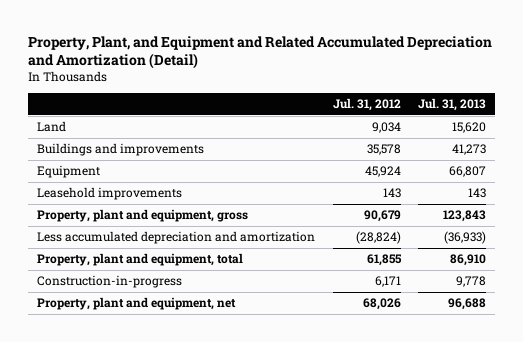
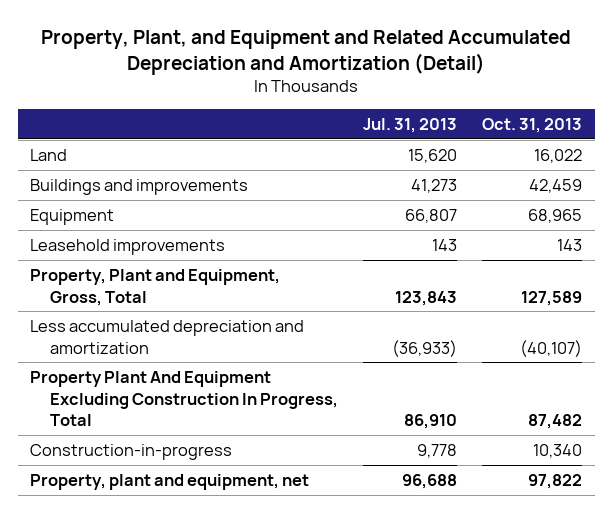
[332,98,401,112] Jul. 31, 2012 -> none
none -> [482,118,583,134] Oct. 31, 2013
[36,209,248,223] Property, plant and equipment, gross -> [30,268,281,306] Property, Plant and Equipment, Gross, Total
[36,253,243,267] Property, plant and equipment, total -> [30,370,338,427] Property Plant And Equipment Excluding Construction In Progress, Total

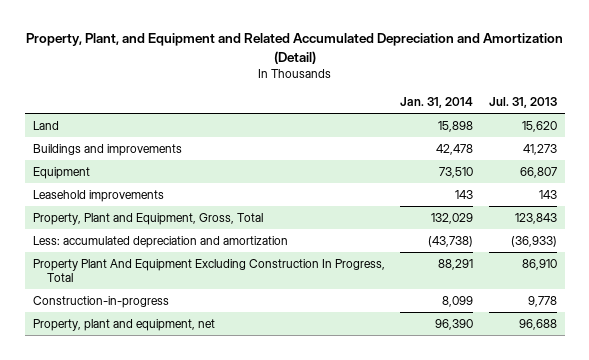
[482,118,583,134] Oct. 31, 2013 -> none
none -> [400,96,474,108] Jan. 31, 2014
[30,319,305,354] Less accumulated depreciation and amortization -> [32,236,288,249] Less: accumulated depreciation and amortization

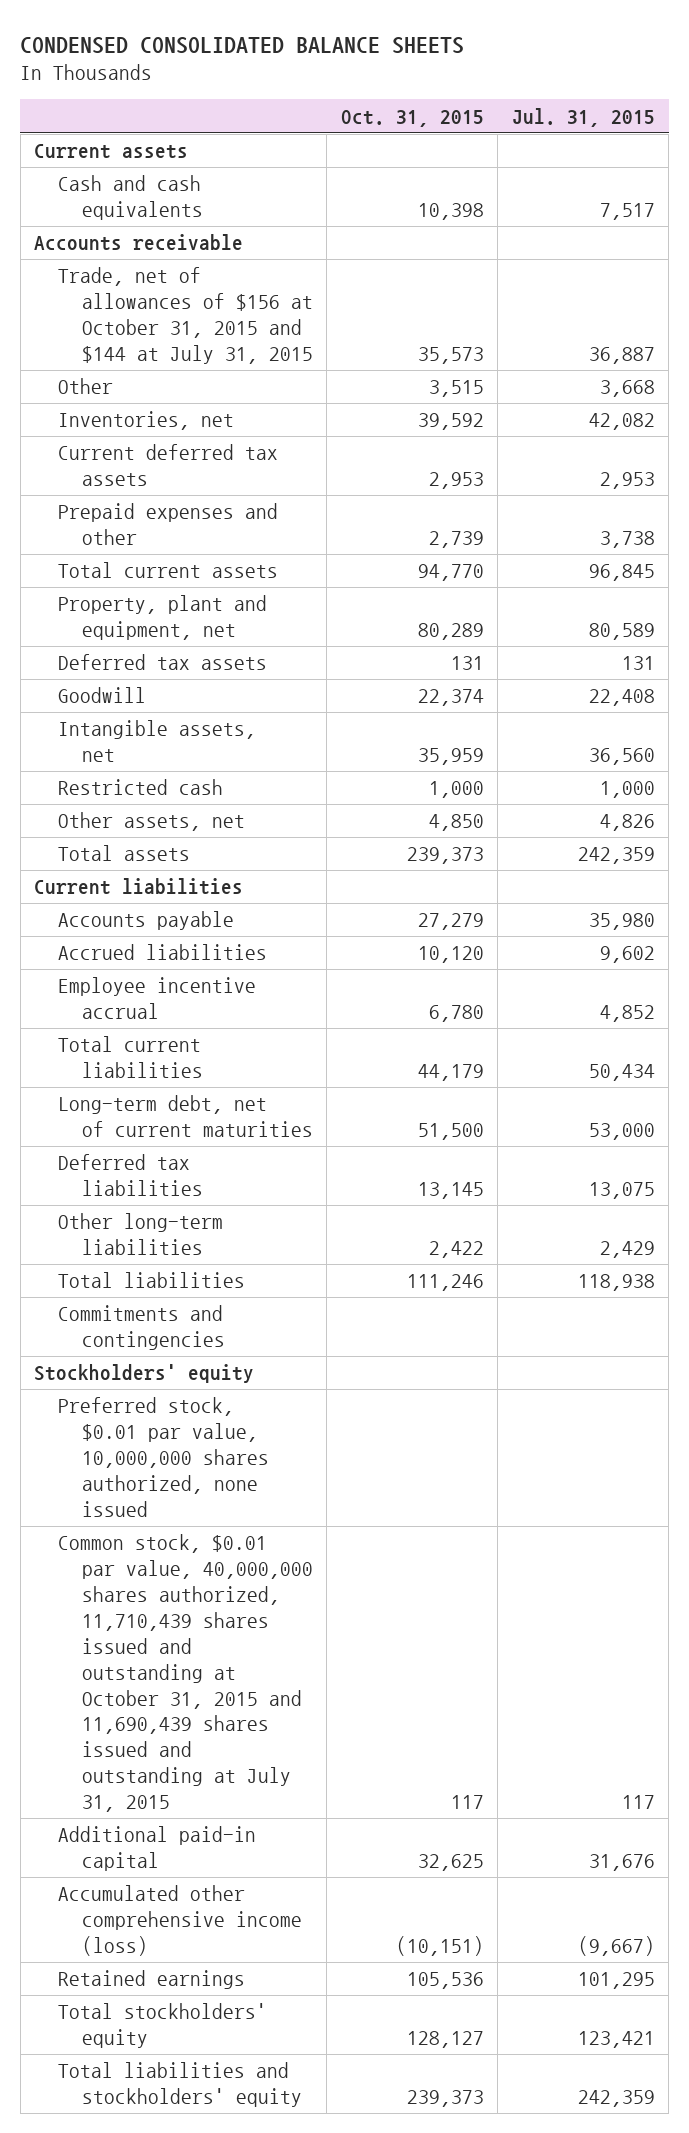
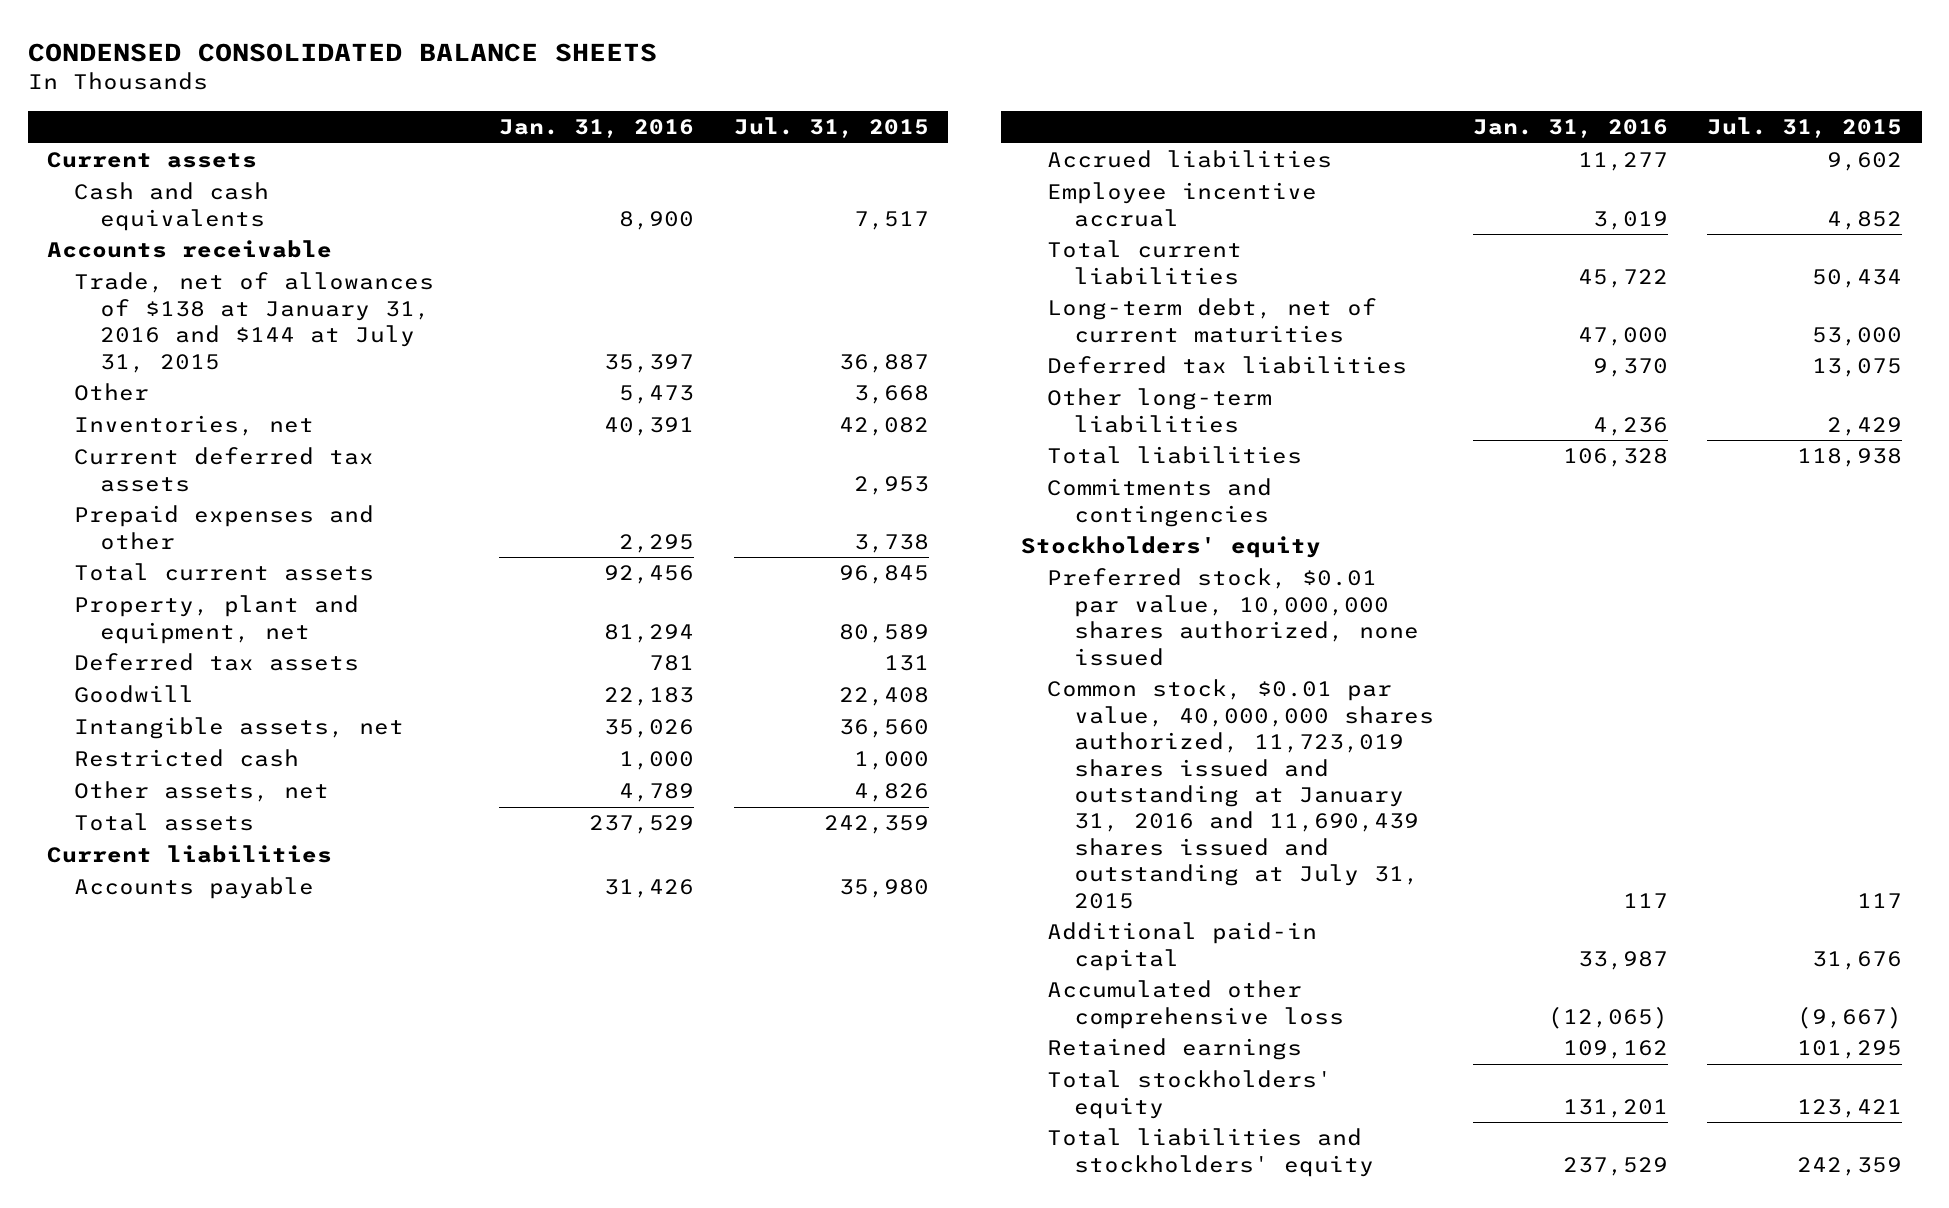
[340,109,484,127] Oct. 31, 2015 -> none
none -> [499,118,695,138] Jan. 31, 2016
[57,267,313,364] Trade, net of allowances of $156 at October 31, 2015 and $144 at July 31, 2015 -> [73,272,434,373] Trade, net of allowances of $138 at January 31, 2016 and $144 at July 31, 2015
[57,1534,313,1813] Common stock, $0.01 par value, 40,000,000 shares authorized, 11,710,439 shares issued and outstanding at October 31, 2015 and 11,690,439 shares issued and outstanding at July 31, 2015 -> [1047,679,1434,909] Common stock, $0.01 par value, 40,000,000 shares authorized, 11,723,019 shares issued and outstanding at January 31, 2016 and 11,690,439 shares issued and outstanding at July 31, 2015
[57,1885,302,1956] Accumulated other comprehensive income (loss) -> [1047,980,1344,1029] Accumulated other comprehensive loss

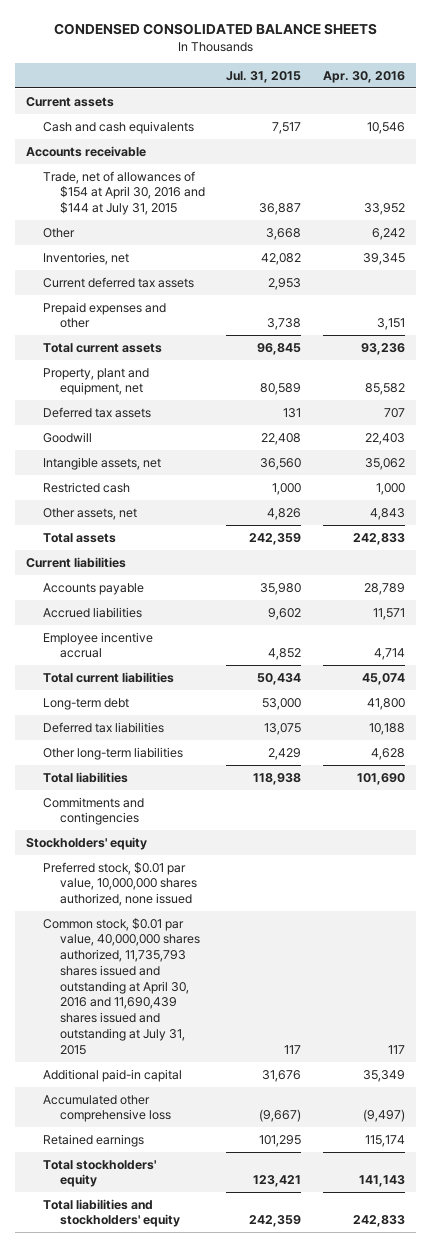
[499,118,695,138] Jan. 31, 2016 -> none
none -> [323,71,406,84] Apr. 30, 2016
[73,272,434,373] Trade, net of allowances of $138 at January 31, 2016 and $144 at July 31, 2015 -> [42,170,205,216] Trade, net of allowances of $154 at April 30, 2016 and $144 at July 31, 2015
[1047,298,1378,343] Long-term debt, net of current maturities -> [42,697,129,710] Long-term debt
[1047,679,1434,909] Common stock, $0.01 par value, 40,000,000 shares authorized, 11,723,019 shares issued and outstanding at January 31, 2016 and 11,690,439 shares issued and outstanding at July 31, 2015 -> [42,917,200,1055] Common stock, $0.01 par value, 40,000,000 shares authorized, 11,735,793 shares issued and outstanding at April 30, 2016 and 11,690,439 shares issued and outstanding at July 31, 2015

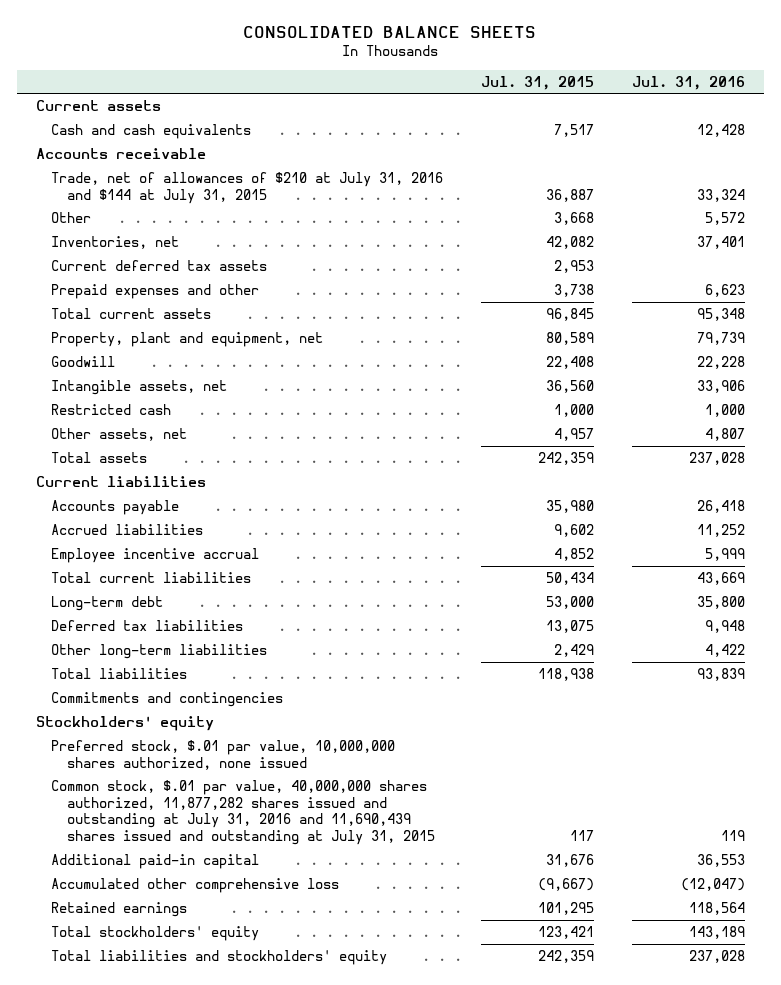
[53,23,377,36] CONDENSED CONSOLIDATED BALANCE SHEETS -> [243,25,537,38] CONSOLIDATED BALANCE SHEETS
[323,71,406,84] Apr. 30, 2016 -> none
none -> [631,75,745,90] Jul. 31, 2016
[42,170,205,216] Trade, net of allowances of $154 at April 30, 2016 and $144 at July 31, 2015 -> [51,171,444,204] Trade, net of allowances of $210 at July 31, 2016 and $144 at July 31, 2015
[42,406,151,418] Deferred tax assets -> none
[267,507,302,520] 4,826 -> [554,427,595,441] 4,957
[42,861,197,907] Preferred stock, $0.01 par value, 10,000,000 shares authorized, none issued -> [51,739,396,770] Preferred stock, $.01 par value, 10,000,000 shares authorized, none issued
[42,917,200,1055] Common stock, $0.01 par value, 40,000,000 shares authorized, 11,735,793 shares issued and outstanding at April 30, 2016 and 11,690,439 shares issued and outstanding at July 31, 2015 -> [51,779,435,845] Common stock, $.01 par value, 40,000,000 shares authorized, 11,877,282 shares issued and outstanding at July 31, 2016 and 11,690,439 shares issued and outstanding at July 31, 2015

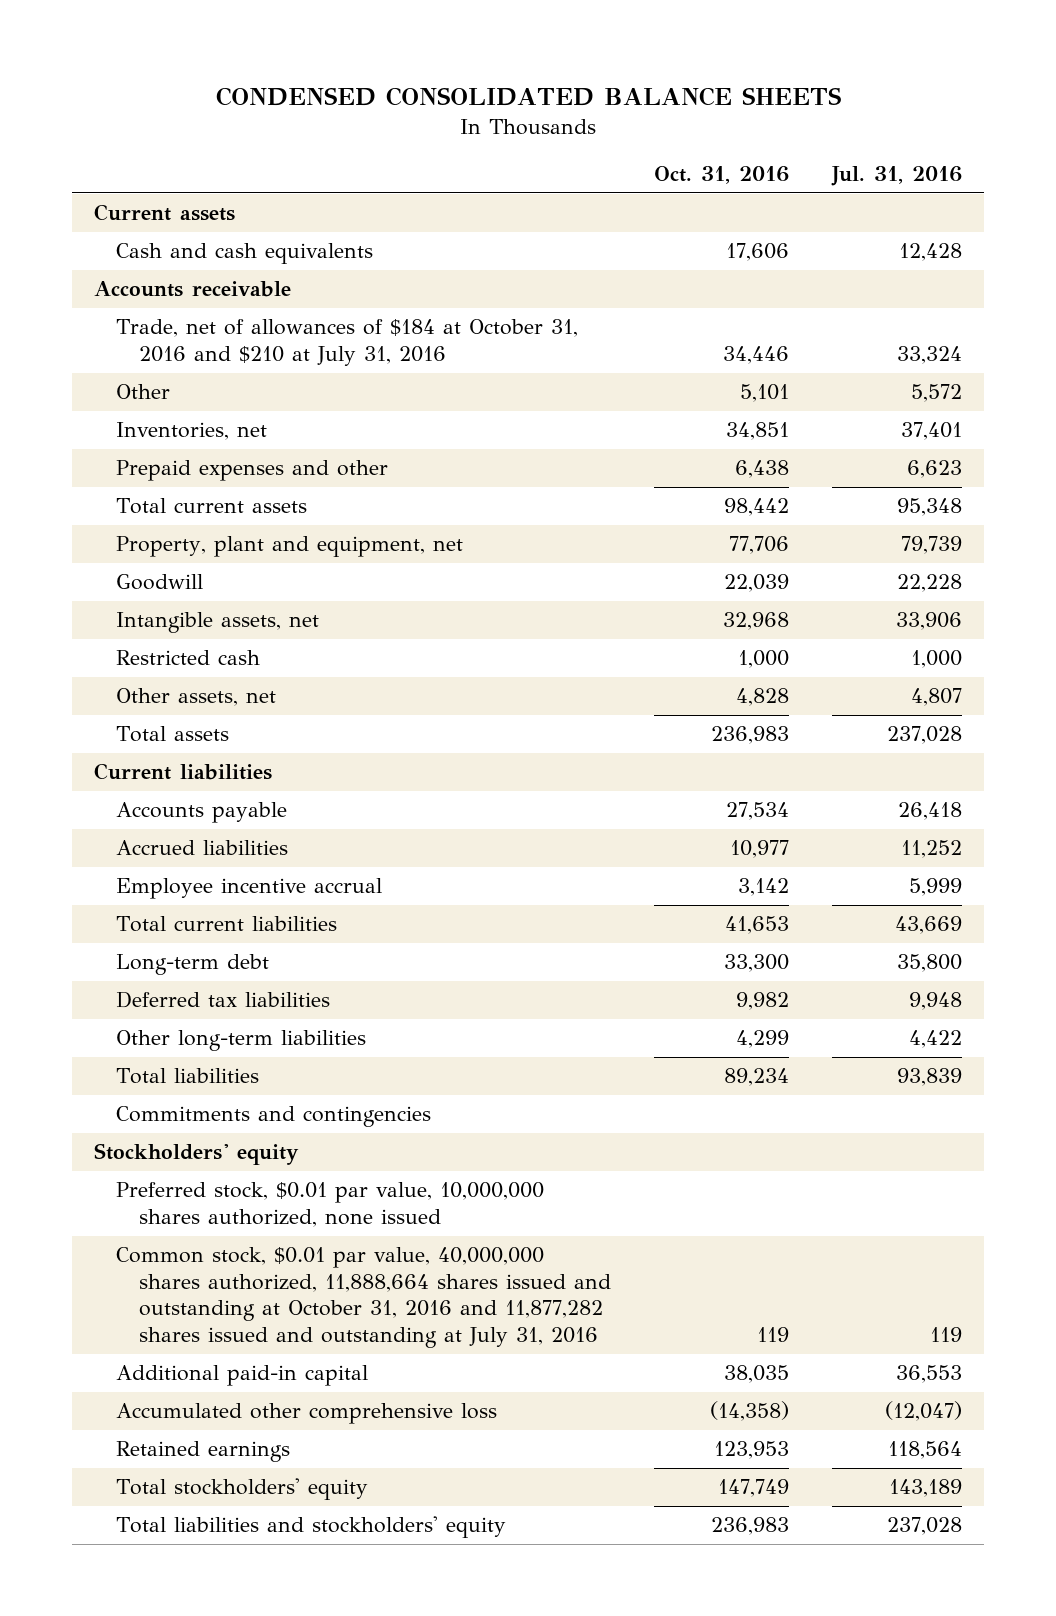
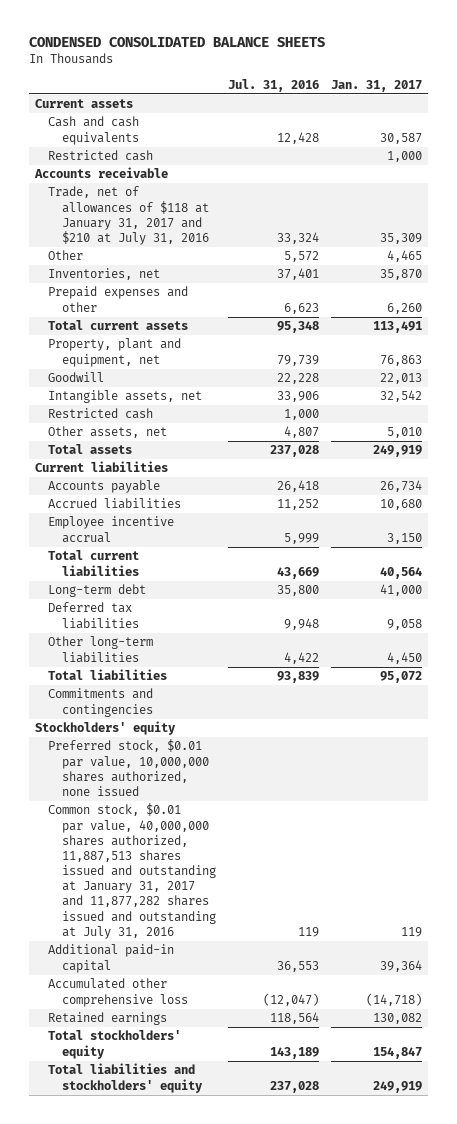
[653,166,789,185] Oct. 31, 2016 -> none
none -> [330,79,422,92] Jan. 31, 2017
none -> [48,150,154,162] Restricted cash
[116,319,579,366] Trade, net of allowances of $184 at October 31, 2016 and $210 at July 31, 2016 -> [48,186,209,245] Trade, net of allowances of $118 at January 31, 2017 and $210 at July 31, 2016
[116,1247,611,1349] Common stock, $0.01 par value, 40,000,000 shares authorized, 11,888,664 shares issued and outstanding at October 31, 2016 and 11,877,282 shares issued and outstanding at July 31, 2016 -> [48,803,216,939] Common stock, $0.01 par value, 40,000,000 shares authorized, 11,887,513 shares issued and outstanding at January 31, 2017 and 11,877,282 shares issued and outstanding at July 31, 2016

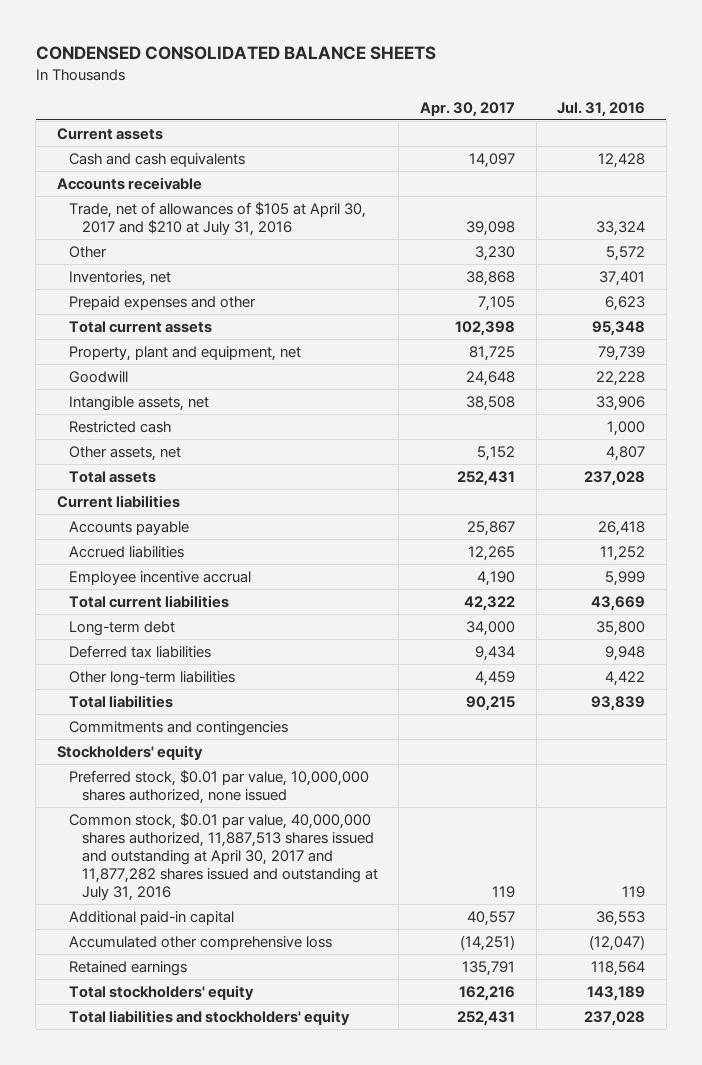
[330,79,422,92] Jan. 31, 2017 -> none
none -> [419,101,515,117] Apr. 30, 2017
[48,150,154,162] Restricted cash -> none
[48,186,209,245] Trade, net of allowances of $118 at January 31, 2017 and $210 at July 31, 2016 -> [69,201,367,236] Trade, net of allowances of $105 at April 30, 2017 and $210 at July 31, 2016
[48,803,216,939] Common stock, $0.01 par value, 40,000,000 shares authorized, 11,887,513 shares issued and outstanding at January 31, 2017 and 11,877,282 shares issued and outstanding at July 31, 2016 -> [69,812,378,901] Common stock, $0.01 par value, 40,000,000 shares authorized, 11,887,513 shares issued and outstanding at April 30, 2017 and 11,877,282 shares issued and outstanding at July 31, 2016

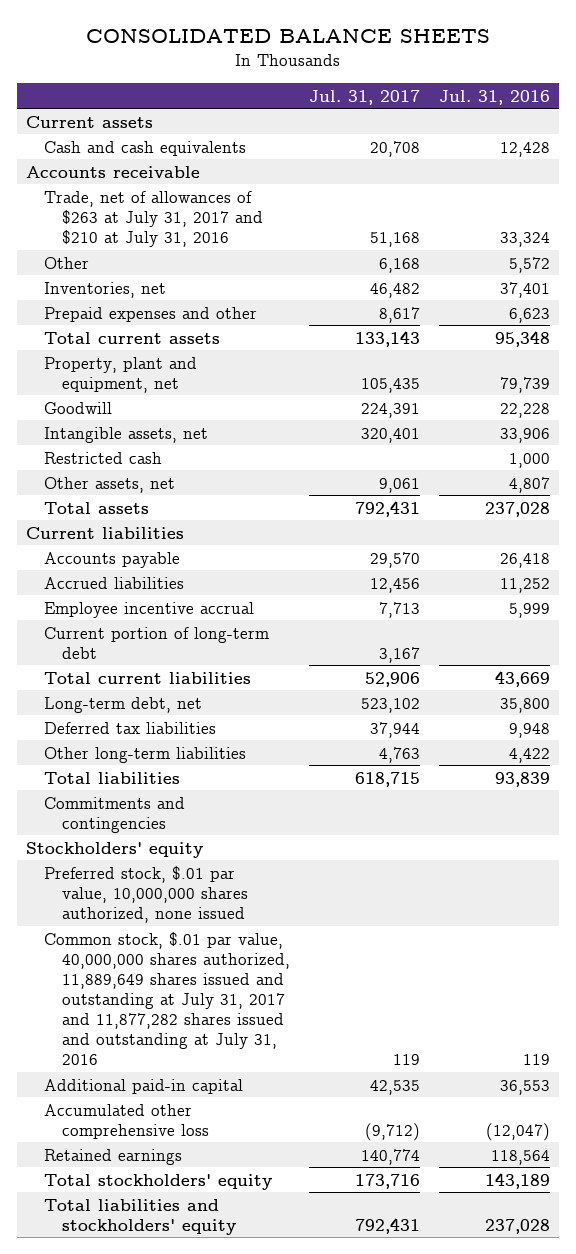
[35,46,436,61] CONDENSED CONSOLIDATED BALANCE SHEETS -> [85,29,490,44] CONSOLIDATED BALANCE SHEETS
[419,101,515,117] Apr. 30, 2017 -> none
none -> [309,89,421,105] Jul. 31, 2017
[69,201,367,236] Trade, net of allowances of $105 at April 30, 2017 and $210 at July 31, 2016 -> [44,190,264,247] Trade, net of allowances of $263 at July 31, 2017 and $210 at July 31, 2016
none -> [44,626,270,659] Current portion of long-term debt
[69,620,176,636] Long-term debt -> [44,696,203,713] Long-term debt, net
[69,769,370,804] Preferred stock, $0.01 par value, 10,000,000 shares authorized, none issued -> [44,865,249,923] Preferred stock, $.01 par value, 10,000,000 shares authorized, none issued
[69,812,378,901] Common stock, $0.01 par value, 40,000,000 shares authorized, 11,887,513 shares issued and outstanding at April 30, 2017 and 11,877,282 shares issued and outstanding at July 31, 2016 -> [44,931,291,1066] Common stock, $.01 par value, 40,000,000 shares authorized, 11,889,649 shares issued and outstanding at July 31, 2017 and 11,877,282 shares issued and outstanding at July 31, 2016

